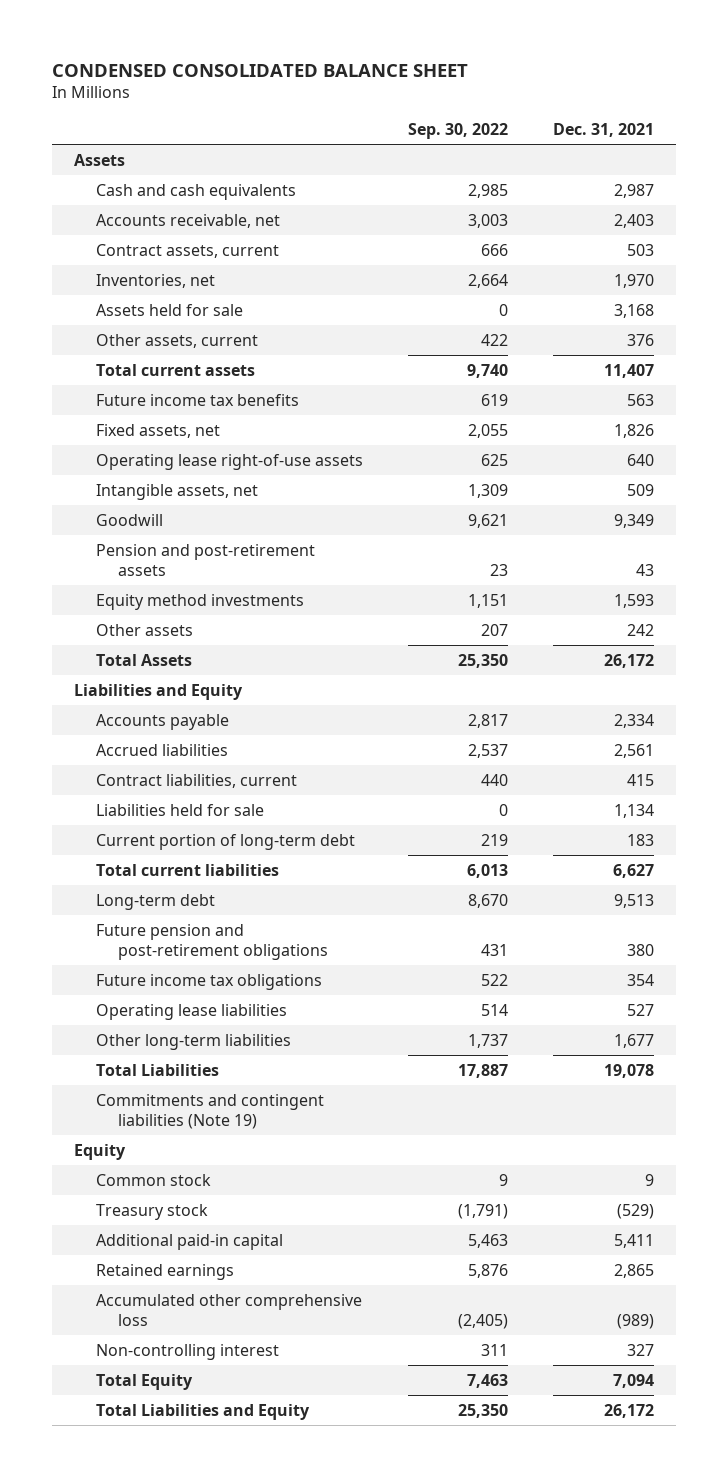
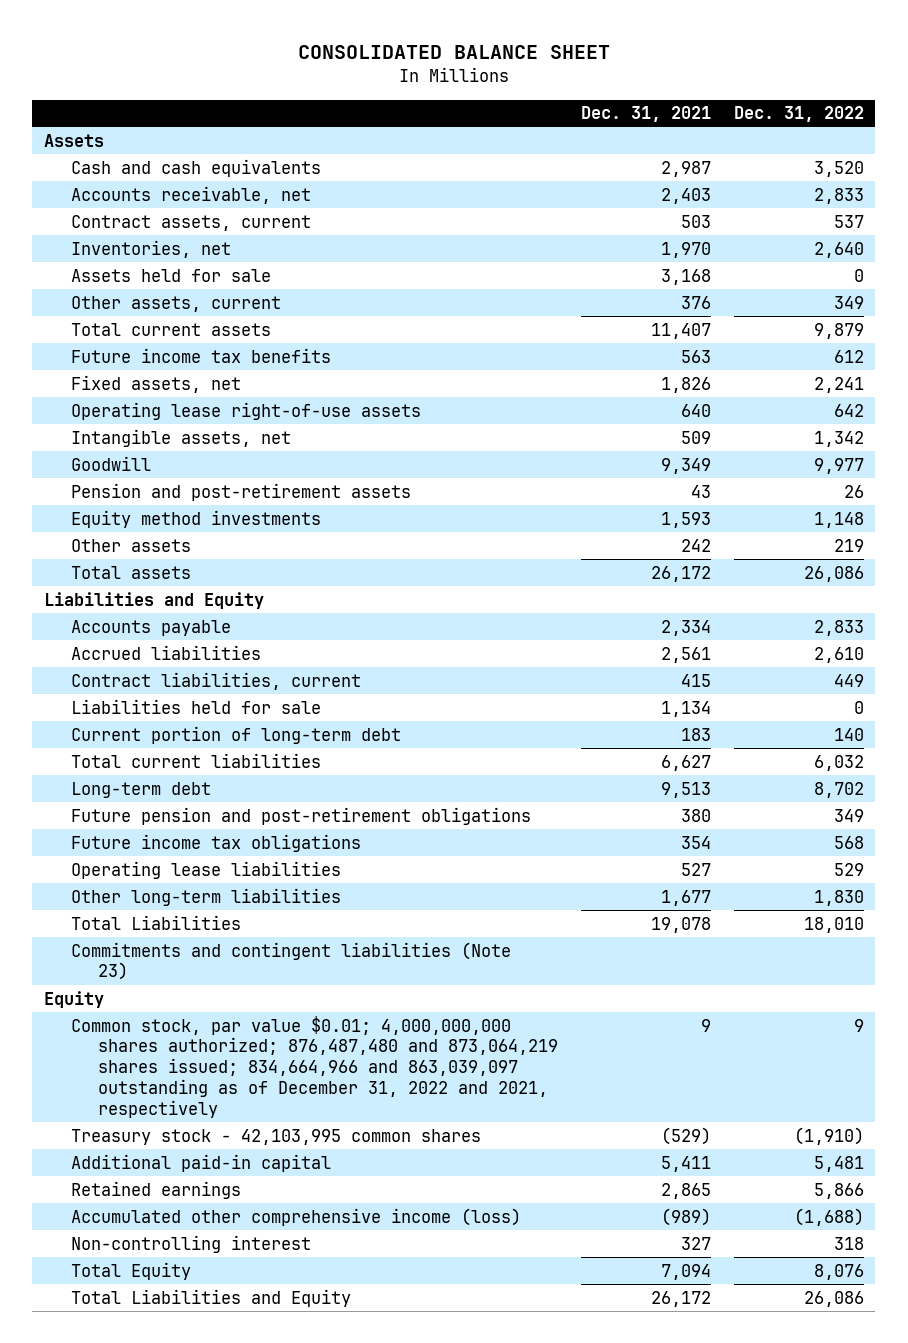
[51,63,468,77] CONDENSED CONSOLIDATED BALANCE SHEET -> [297,45,610,60] CONSOLIDATED BALANCE SHEET
[407,122,508,139] Sep. 30, 2022 -> none
none -> [733,106,864,123] Dec. 31, 2022
[96,653,193,666] Total Assets -> [71,565,192,579] Total assets
[96,1093,325,1129] Commitments and contingent liabilities (Note 19) -> [71,941,512,981] Commitments and contingent liabilities (Note 23)
[96,1173,212,1186] Common stock -> [71,1015,559,1118] Common stock, par value $0.01; 4,000,000,000 shares authorized; 876,487,480 and 873,064,219 shares issued; 834,664,966 and 863,039,097 outstanding as of December 31, 2022 and 2021, respectively
[96,1203,209,1220] Treasury stock -> [71,1128,482,1145] Treasury stock - 42,103,995 common shares
[96,1293,363,1326] Accumulated other comprehensive loss -> [71,1207,522,1226] Accumulated other comprehensive income (loss)

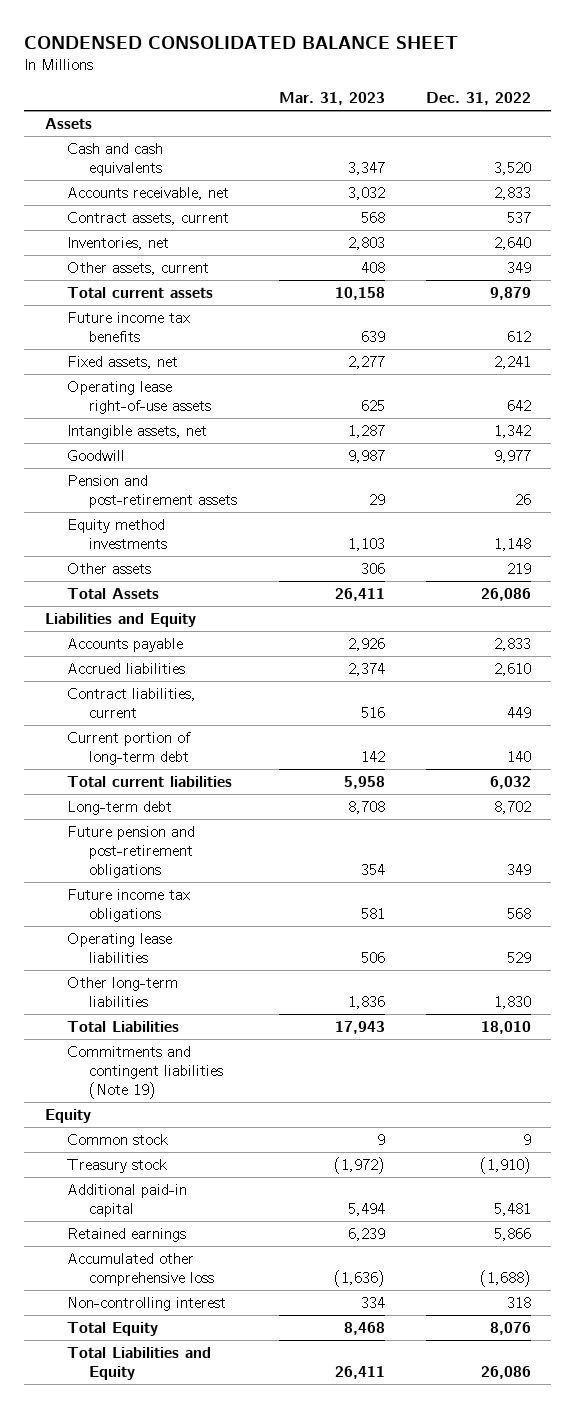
[297,45,610,60] CONSOLIDATED BALANCE SHEET -> [24,35,459,49] CONDENSED CONSOLIDATED BALANCE SHEET
[581,106,712,123] Dec. 31, 2021 -> none
none -> [278,92,385,106] Mar. 31, 2023
[71,268,272,282] Assets held for sale -> none
[71,565,192,579] Total assets -> [67,587,160,599] Total Assets
[71,698,322,714] Liabilities held for sale -> none
[71,941,512,981] Commitments and contingent liabilities (Note 23) -> [67,1045,224,1099] Commitments and contingent liabilities (Note 19)
[71,1015,559,1118] Common stock, par value $0.01; 4,000,000,000 shares authorized; 876,487,480 and 873,064,219 shares issued; 834,664,966 and 863,039,097 outstanding as of December 31, 2022 and 2021, respectively -> [67,1133,169,1145] Common stock
[71,1128,482,1145] Treasury stock - 42,103,995 common shares -> [67,1158,168,1173] Treasury stock
[71,1207,522,1226] Accumulated other comprehensive income (loss) -> [67,1252,215,1286] Accumulated other comprehensive loss

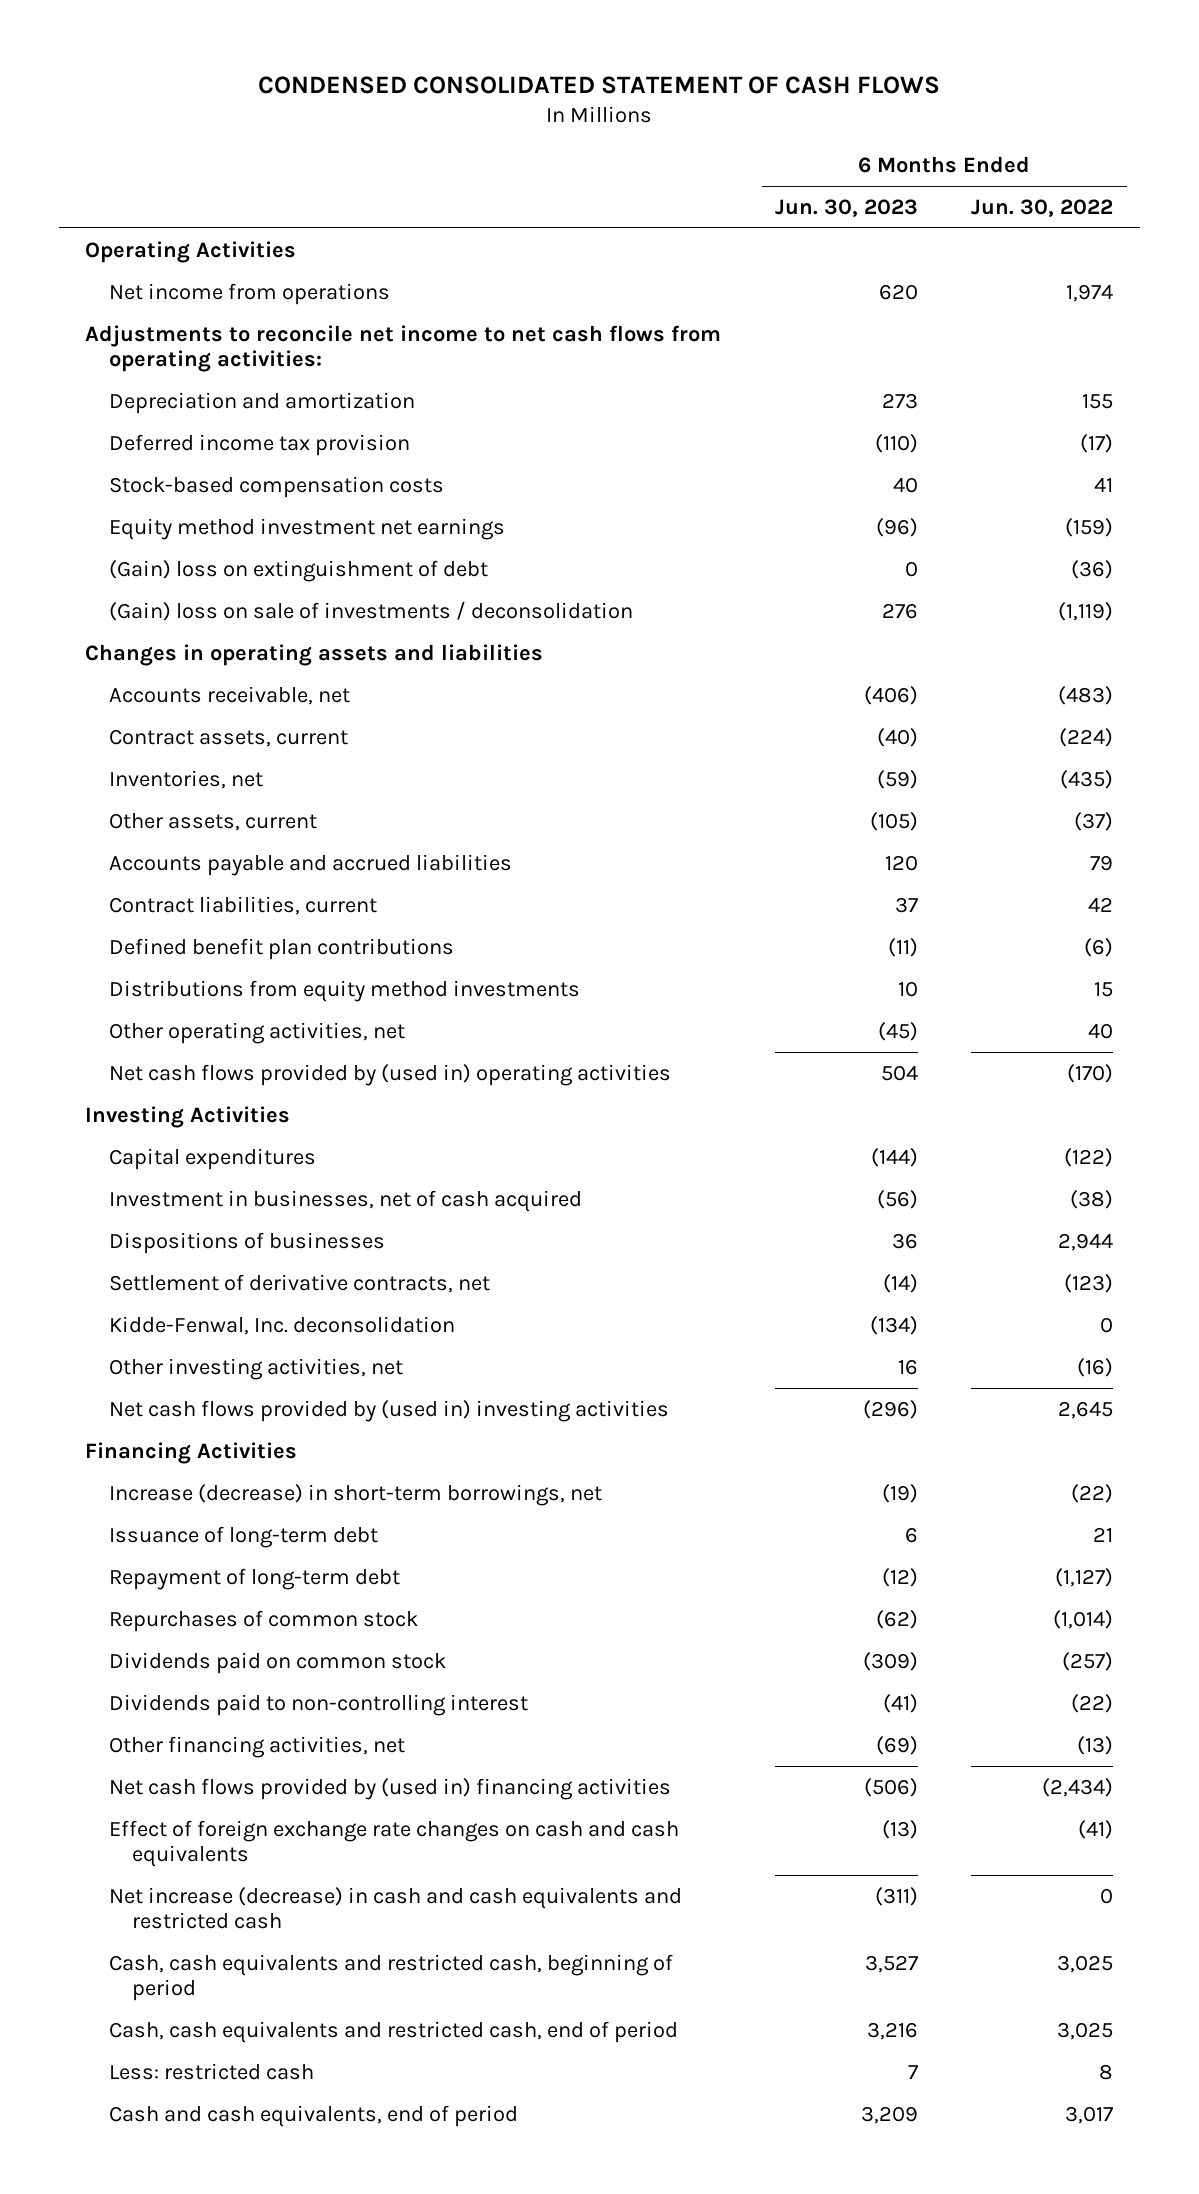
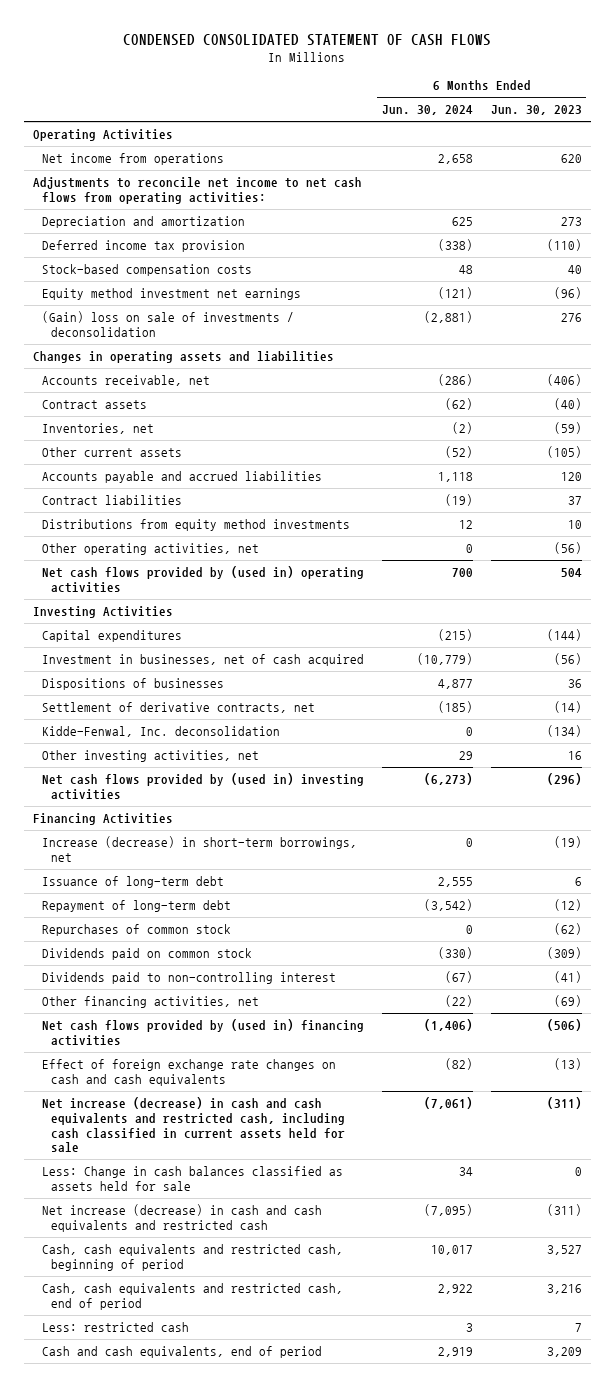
[971,199,1114,218] Jun. 30, 2022 -> none
none -> [381,105,473,116] Jun. 30, 2024
[108,559,488,582] (Gain) loss on extinguishment of debt -> none
[108,728,348,747] Contract assets, current -> [42,400,148,410] Contract assets
[108,812,317,831] Other assets, current -> [42,447,183,458] Other current assets
[108,937,454,960] Defined benefit plan contributions -> none
[108,895,377,915] Contract liabilities, current -> [42,495,183,506] Contract liabilities
[877,1021,918,1041] (45) -> [553,542,582,555] (56)
none -> [42,1097,346,1153] Net increase (decrease) in cash and cash equivalents and restricted cash, including cash classified in current assets held for sale
none -> [42,1166,344,1191] Less: Change in cash balances classified as assets held for sale

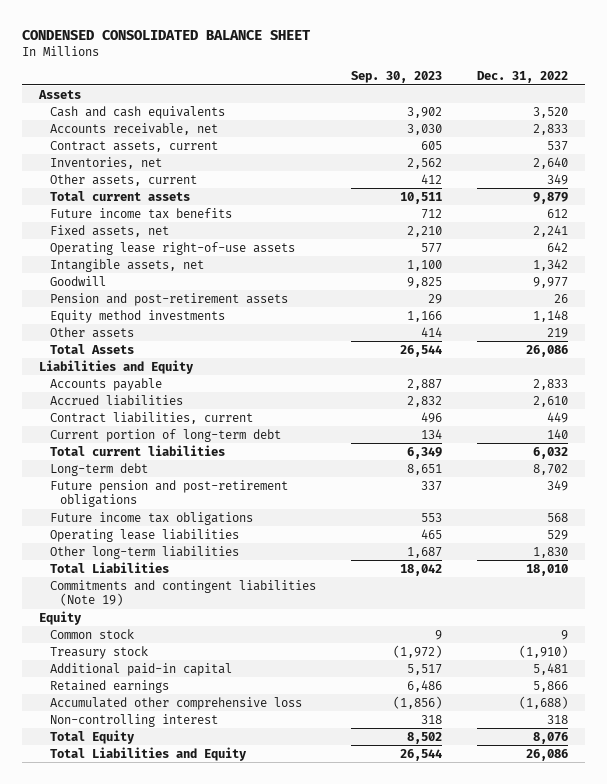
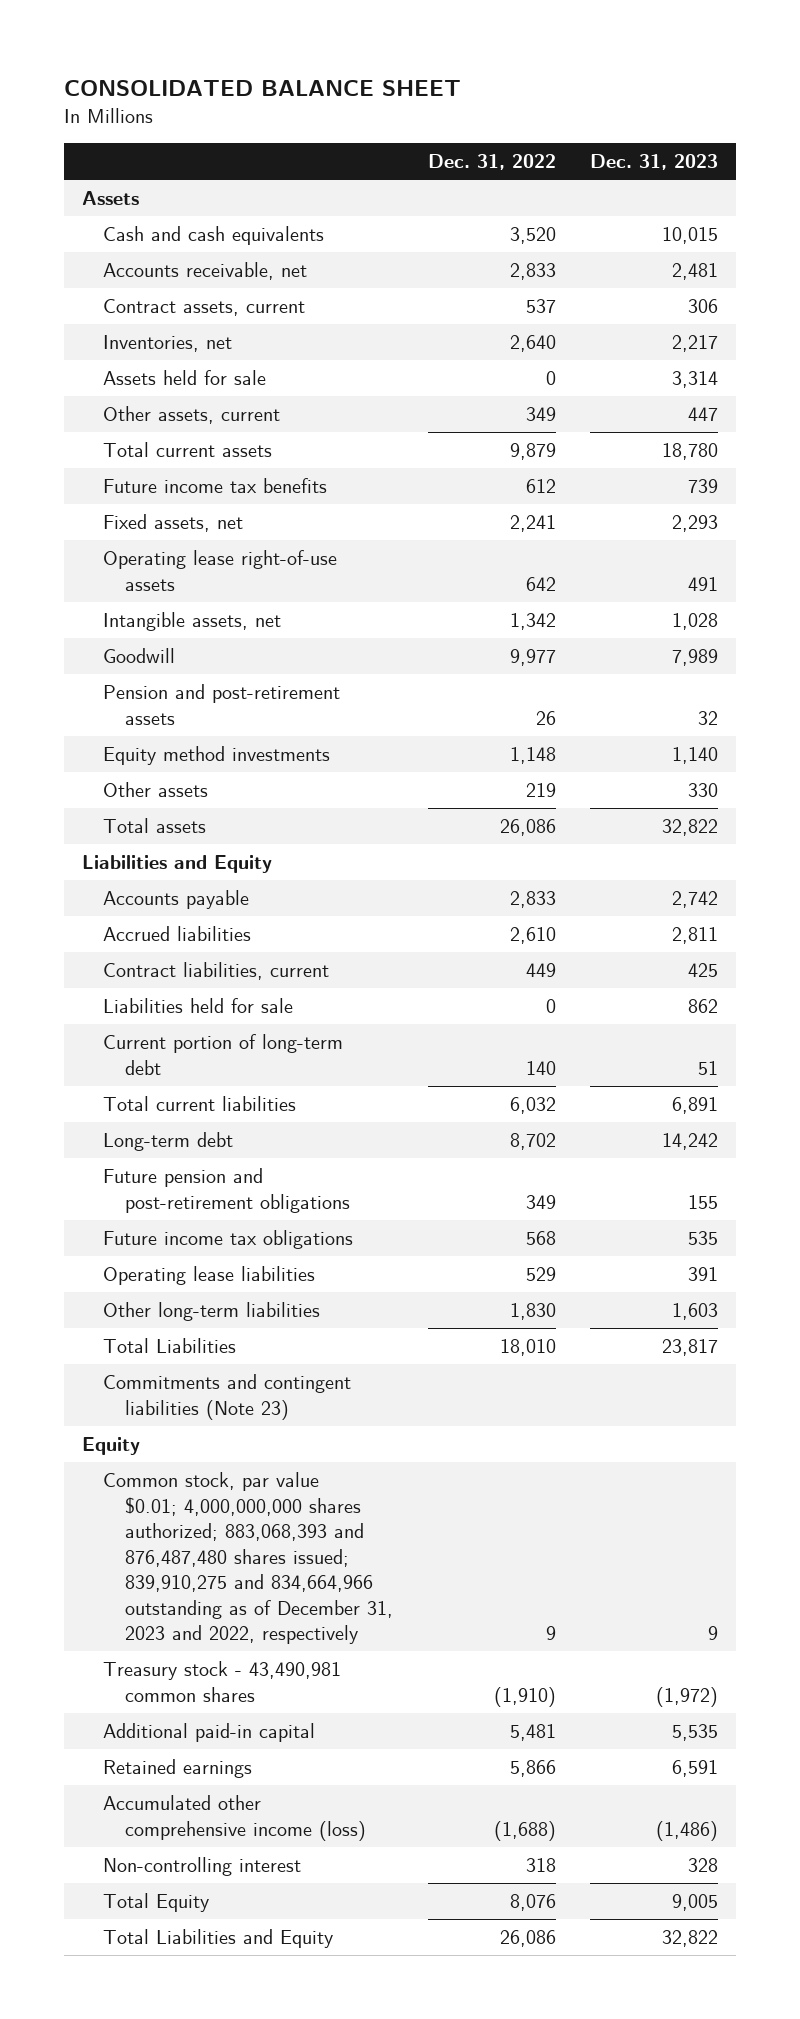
[21,30,311,41] CONDENSED CONSOLIDATED BALANCE SHEET -> [64,79,462,96] CONSOLIDATED BALANCE SHEET
[350,71,442,84] Sep. 30, 2023 -> none
none -> [590,154,719,171] Dec. 31, 2023
none -> [103,370,267,386] Assets held for sale
[49,343,134,354] Total Assets -> [103,818,207,834] Total assets
none -> [103,998,294,1014] Liabilities held for sale
[49,579,316,607] Commitments and contingent liabilities (Note 19) -> [103,1374,352,1420] Commitments and contingent liabilities (Note 23)
[49,628,134,639] Common stock -> [103,1472,394,1644] Common stock, par value $0.01; 4,000,000,000 shares authorized; 883,068,393 and 876,487,480 shares issued; 839,910,275 and 834,664,966 outstanding as of December 31, 2023 and 2022, respectively
[49,645,148,659] Treasury stock -> [103,1661,342,1702] Treasury stock - 43,490,981 common shares
[49,696,302,710] Accumulated other comprehensive loss -> [103,1795,367,1841] Accumulated other comprehensive income (loss)

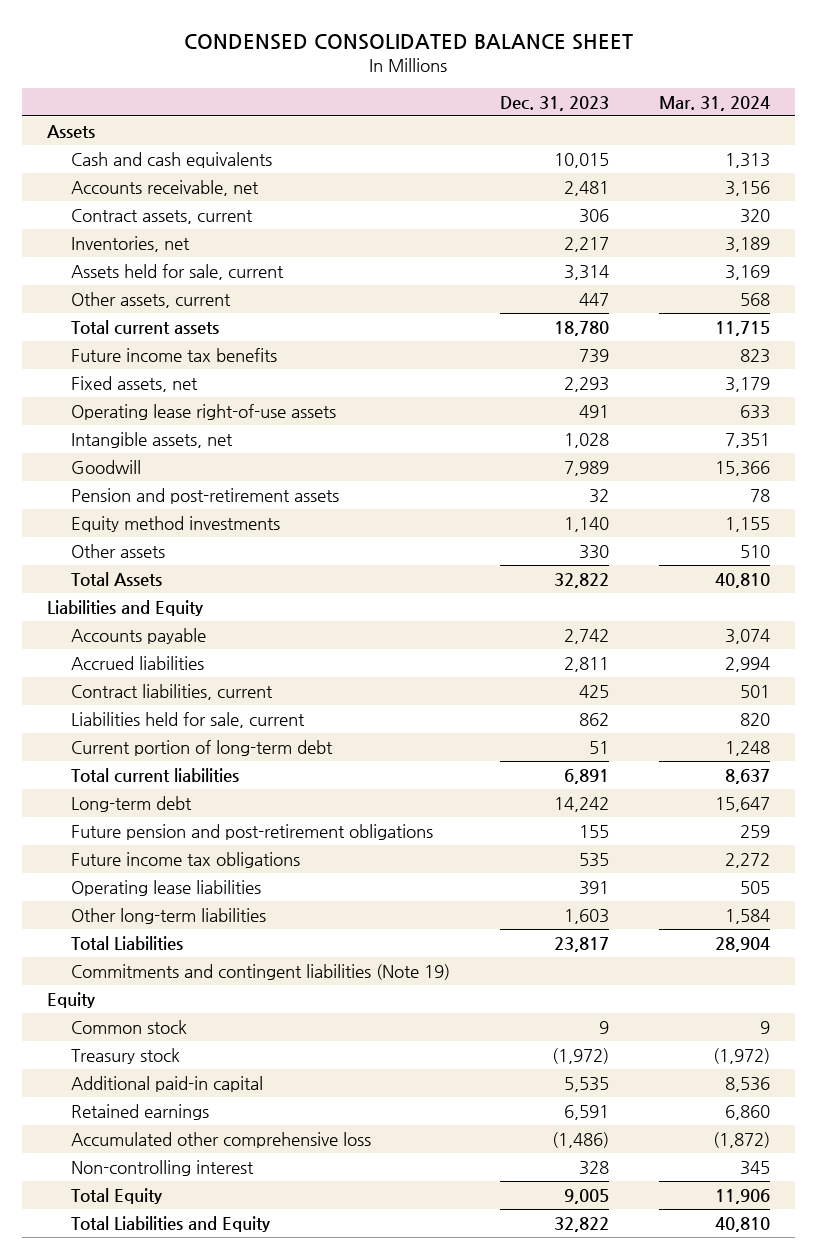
[64,79,462,96] CONSOLIDATED BALANCE SHEET -> [184,33,634,50] CONDENSED CONSOLIDATED BALANCE SHEET
[427,154,556,171] Dec. 31, 2022 -> none
none -> [659,95,771,111] Mar. 31, 2024
[103,370,267,386] Assets held for sale -> [71,264,285,281] Assets held for sale, current
[103,818,207,834] Total assets -> [71,572,163,587] Total Assets
[103,998,294,1014] Liabilities held for sale -> [71,712,306,729] Liabilities held for sale, current
[103,1374,352,1420] Commitments and contingent liabilities (Note 23) -> [71,964,451,981] Commitments and contingent liabilities (Note 19)
[103,1472,394,1644] Common stock, par value $0.01; 4,000,000,000 shares authorized; 883,068,393 and 876,487,480 shares issued; 839,910,275 and 834,664,966 outstanding as of December 31, 2023 and 2022, respectively -> [71,1020,188,1035] Common stock
[103,1661,342,1702] Treasury stock - 43,490,981 common shares -> [71,1048,181,1065] Treasury stock
[103,1795,367,1841] Accumulated other comprehensive income (loss) -> [71,1132,372,1149] Accumulated other comprehensive loss

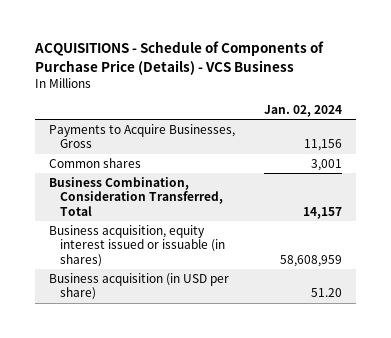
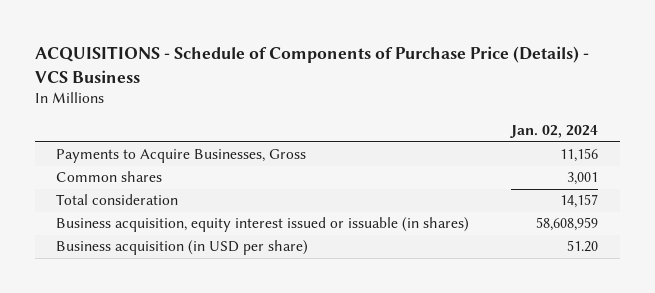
[49,176,223,216] Business Combination, Consideration Transferred, Total -> [56,194,179,206] Total consideration

